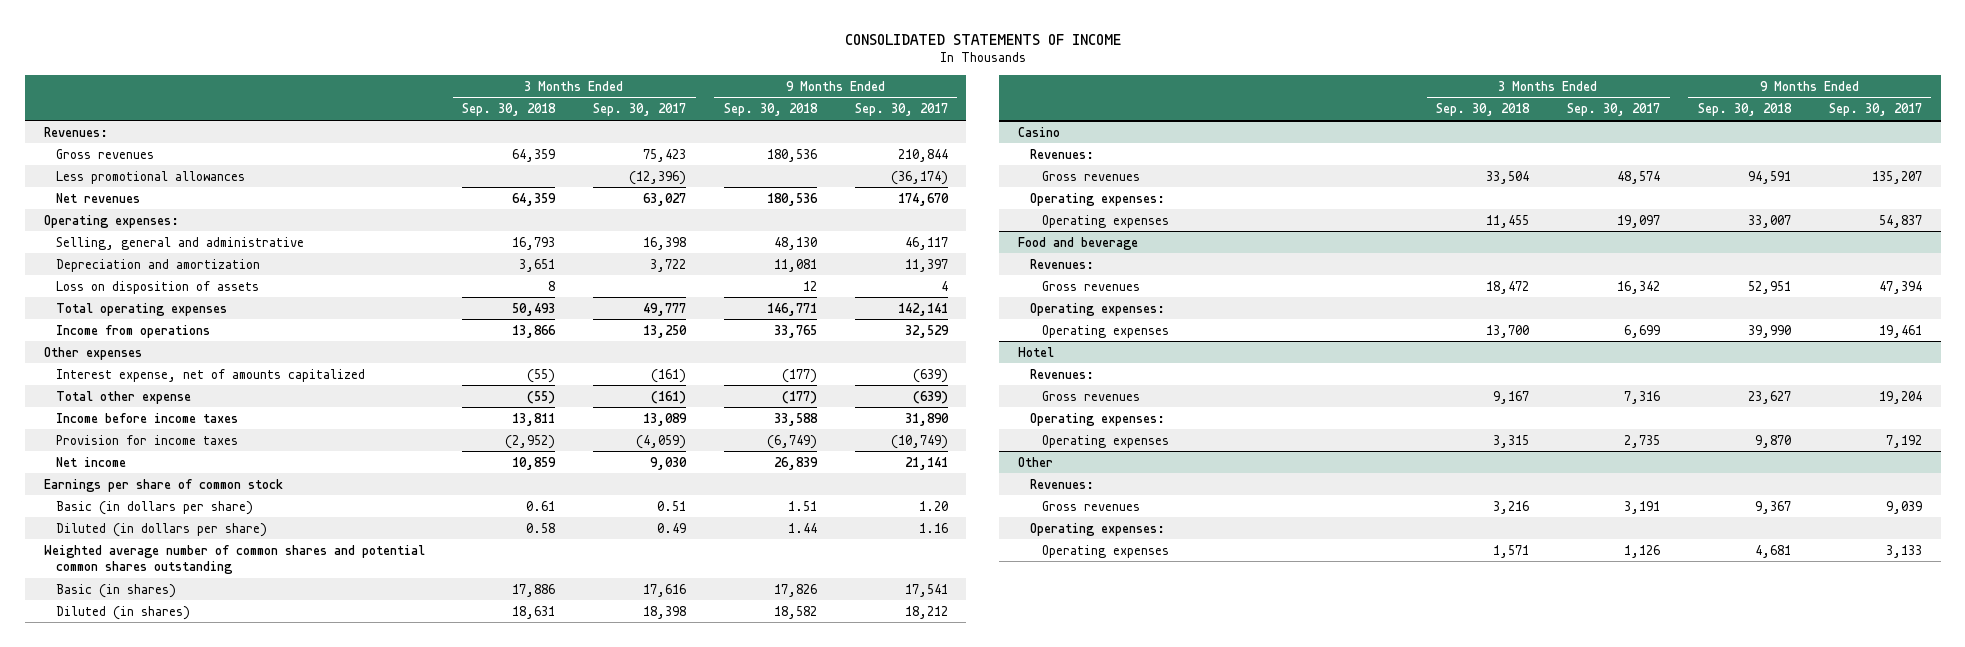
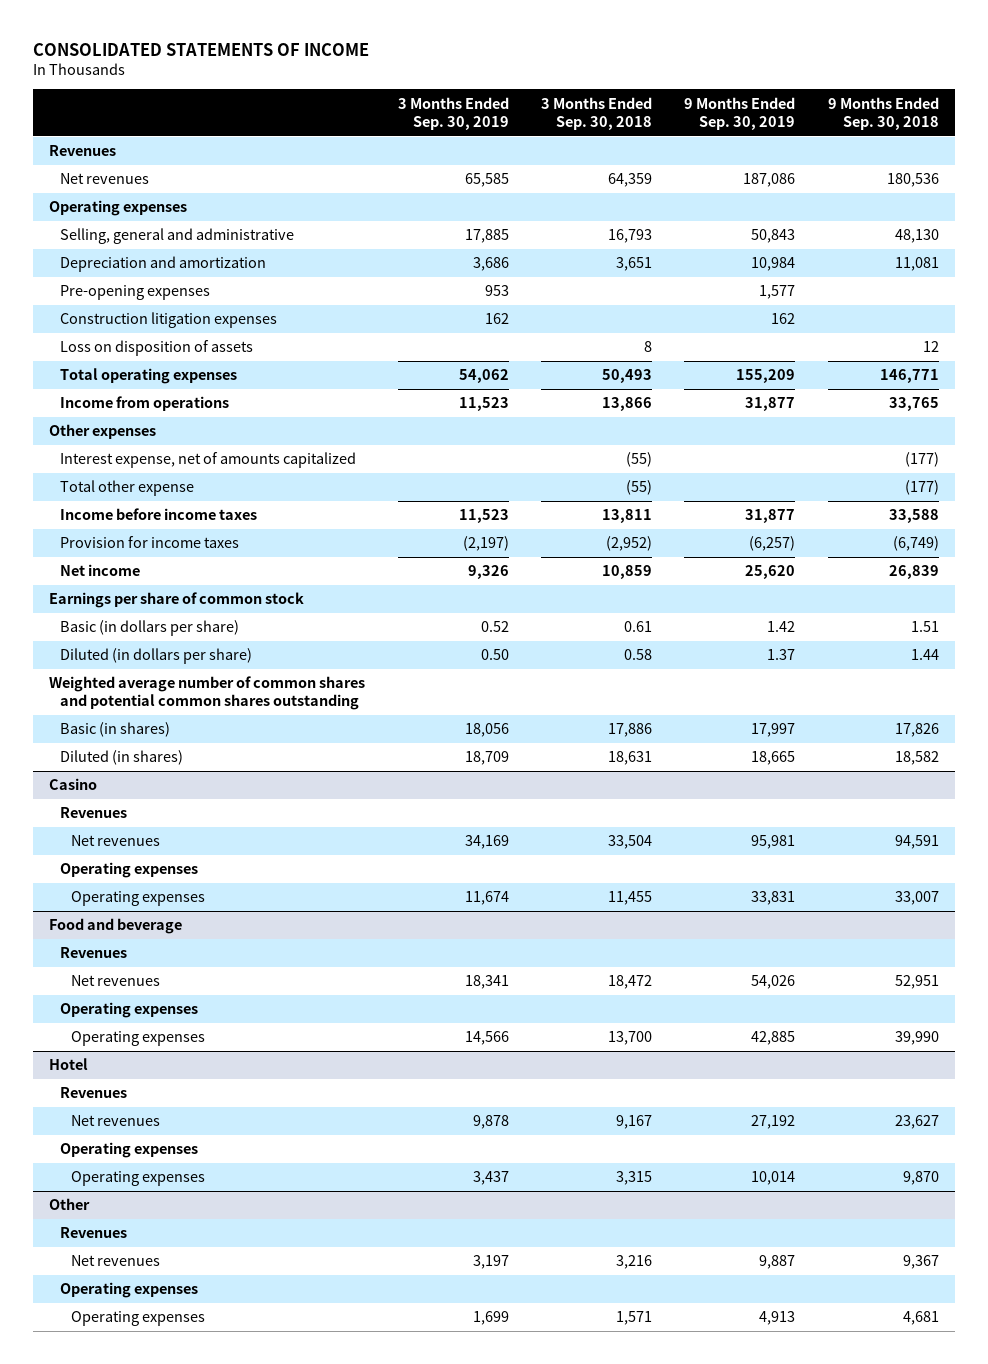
[593,103,687,117] Sep. 30, 2017 -> none
[854,103,948,117] Sep. 30, 2017 -> none
none -> [397,96,509,130] 3 Months Ended Sep. 30, 2019
none -> [684,96,796,130] 9 Months Ended Sep. 30, 2019
[55,148,154,159] Gross revenues -> none
[55,170,245,184] Less promotional allowances -> none
[43,126,108,137] Revenues: -> [49,145,117,157] Revenues
[43,214,179,228] Operating expenses: -> [49,200,188,217] Operating expenses
none -> [60,285,211,301] Pre-opening expenses
none -> [60,312,278,329] Construction litigation expenses
[1029,148,1094,159] Revenues: -> [60,807,128,819] Revenues
[1042,170,1141,181] Gross revenues -> [71,835,161,847] Net revenues
[1029,192,1165,206] Operating expenses: -> [60,862,199,879] Operating expenses
[1029,258,1094,269] Revenues: -> [60,947,128,959] Revenues
[1042,280,1141,291] Gross revenues -> [71,975,161,987] Net revenues
[1029,302,1165,316] Operating expenses: -> [60,1002,199,1019] Operating expenses
[1029,368,1094,379] Revenues: -> [60,1087,128,1099] Revenues
[1042,390,1141,401] Gross revenues -> [71,1115,161,1127] Net revenues
[1029,412,1165,426] Operating expenses: -> [60,1142,199,1159] Operating expenses
[1029,478,1094,489] Revenues: -> [60,1227,128,1239] Revenues
[1042,500,1141,511] Gross revenues -> [71,1255,161,1267] Net revenues
[1029,522,1165,536] Operating expenses: -> [60,1282,199,1299] Operating expenses

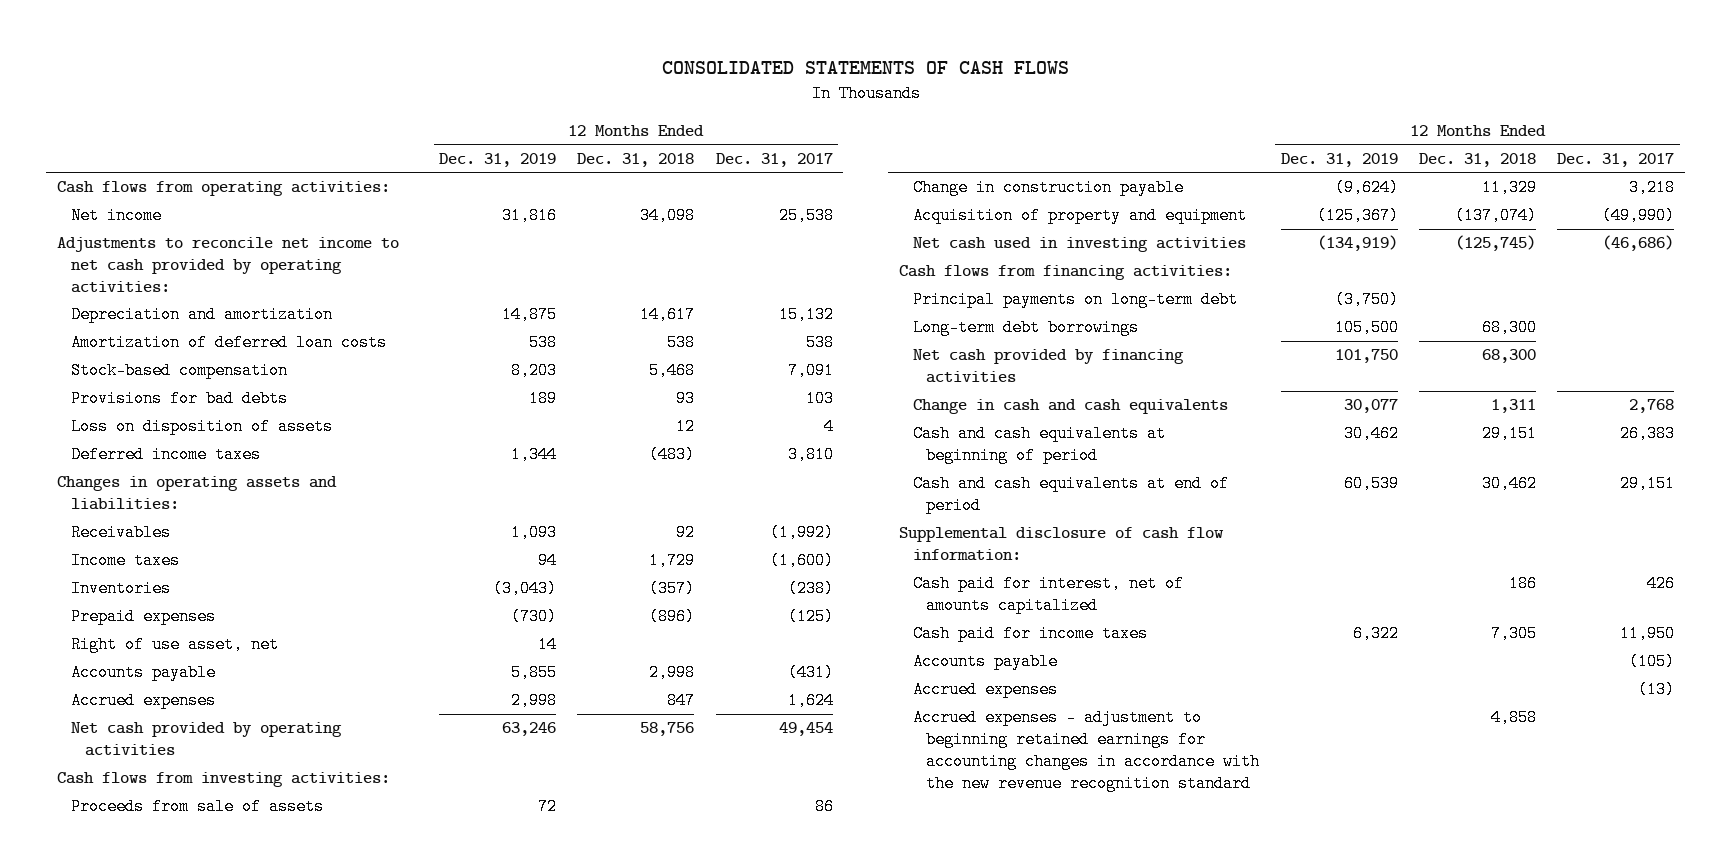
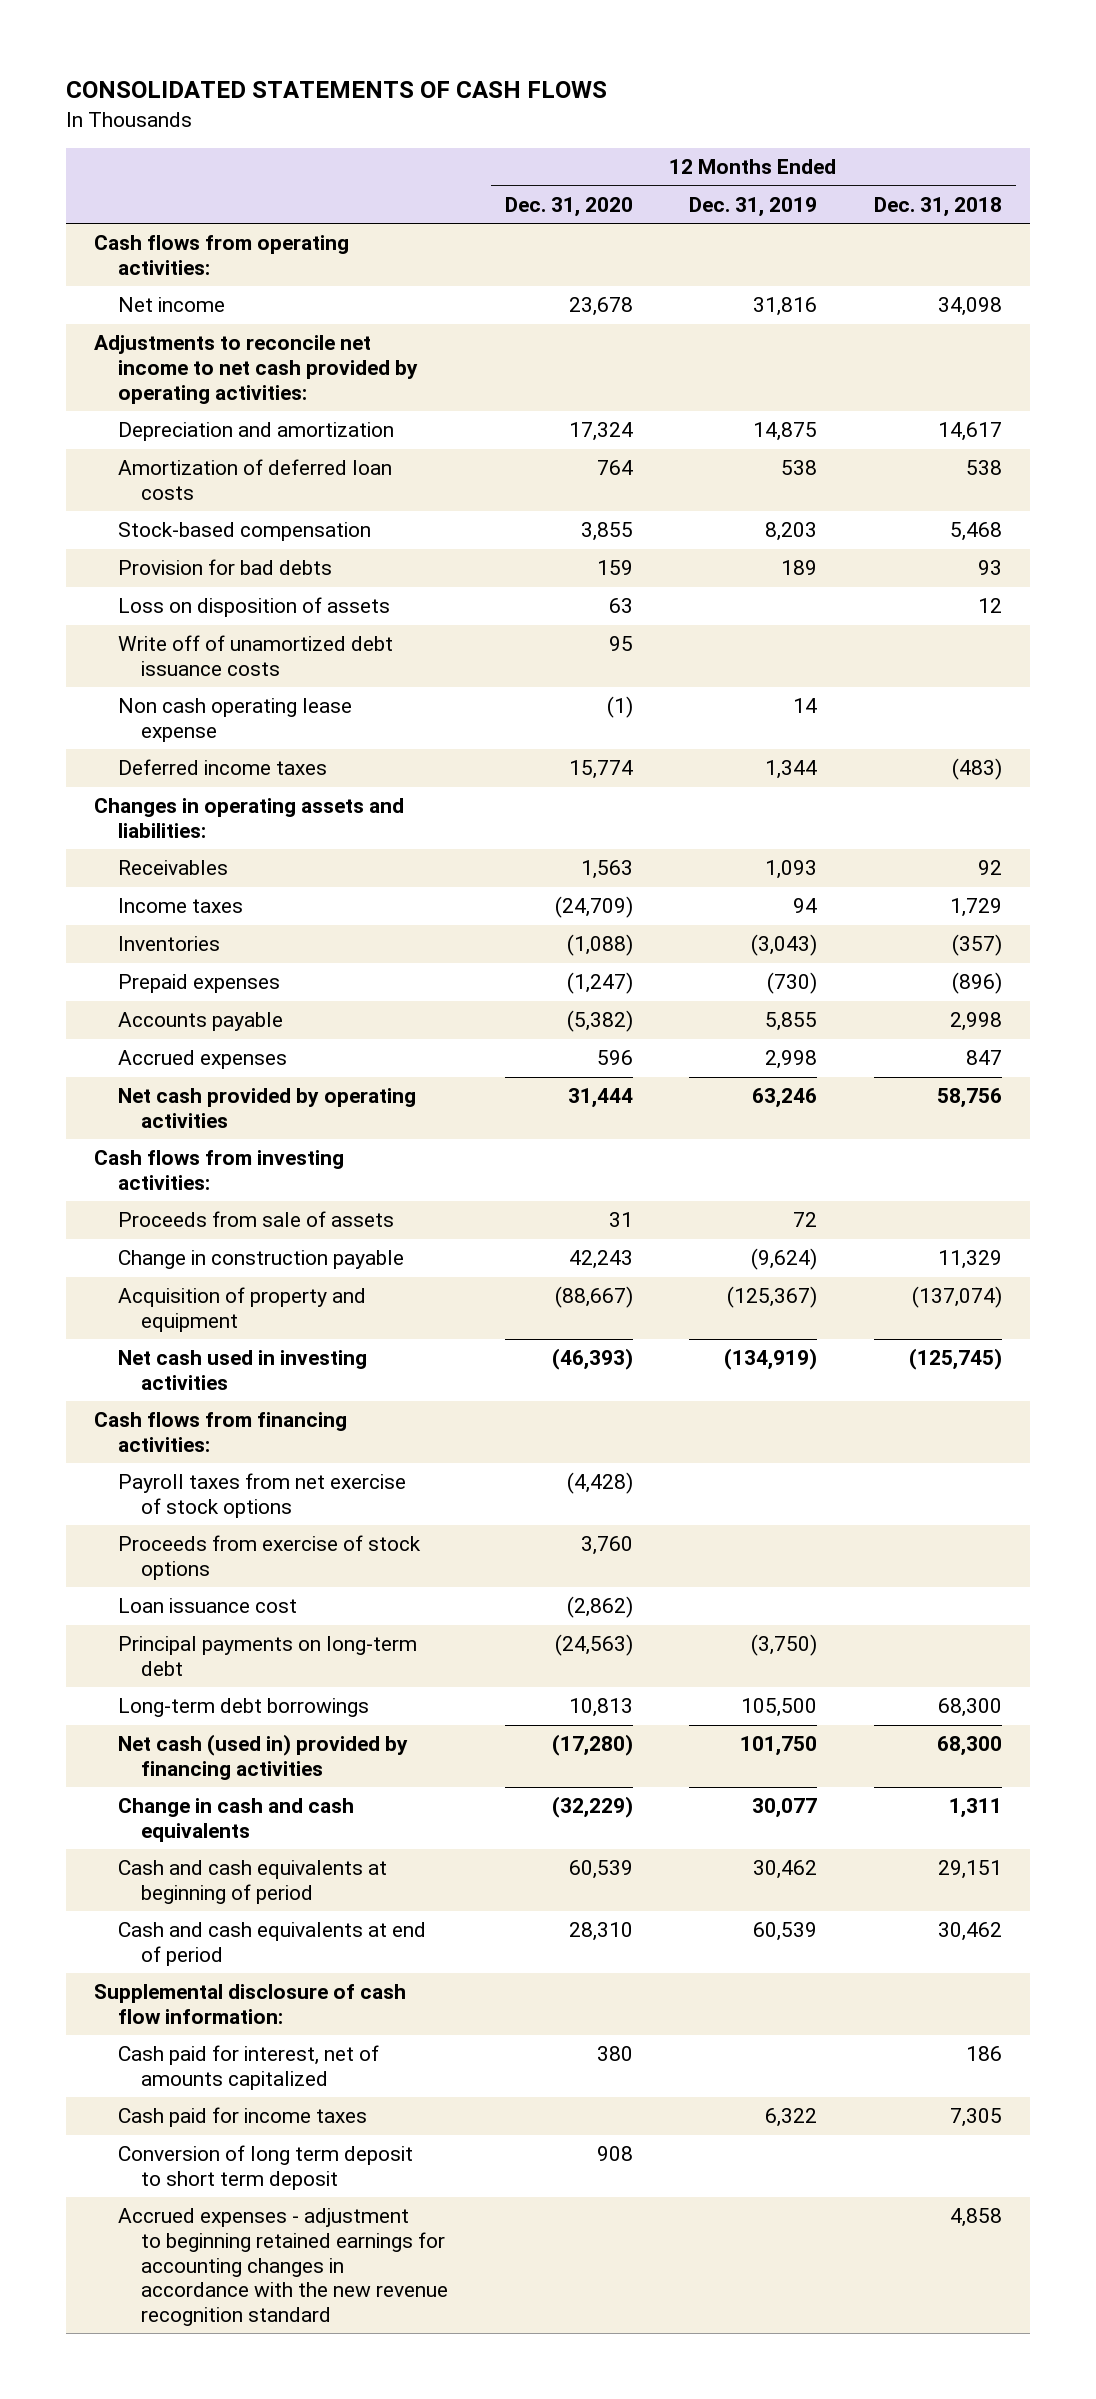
[715,152,833,167] Dec. 31, 2017 -> none
none -> [504,196,633,217] Dec. 31, 2020
[70,390,288,408] Provisions for bad debts -> [117,559,332,576] Provision for bad debts
none -> [117,635,393,676] Write off of unamortized debt issuance costs
none -> [117,698,352,742] Non cash operating lease expense
[70,636,279,654] Right of use asset, net -> none
none -> [117,1473,406,1518] Payroll taxes from net exercise of stock options
none -> [117,1535,421,1580] Proceeds from exercise of stock options
none -> [117,1598,297,1614] Loan issuance cost
[912,349,1184,384] Net cash provided by financing activities -> [117,1734,408,1780] Net cash (used in) provided by financing activities
[912,653,1058,671] Accounts payable -> none
[912,681,1058,699] Accrued expenses -> none
none -> [117,2145,413,2190] Conversion of long term deposit to short term deposit

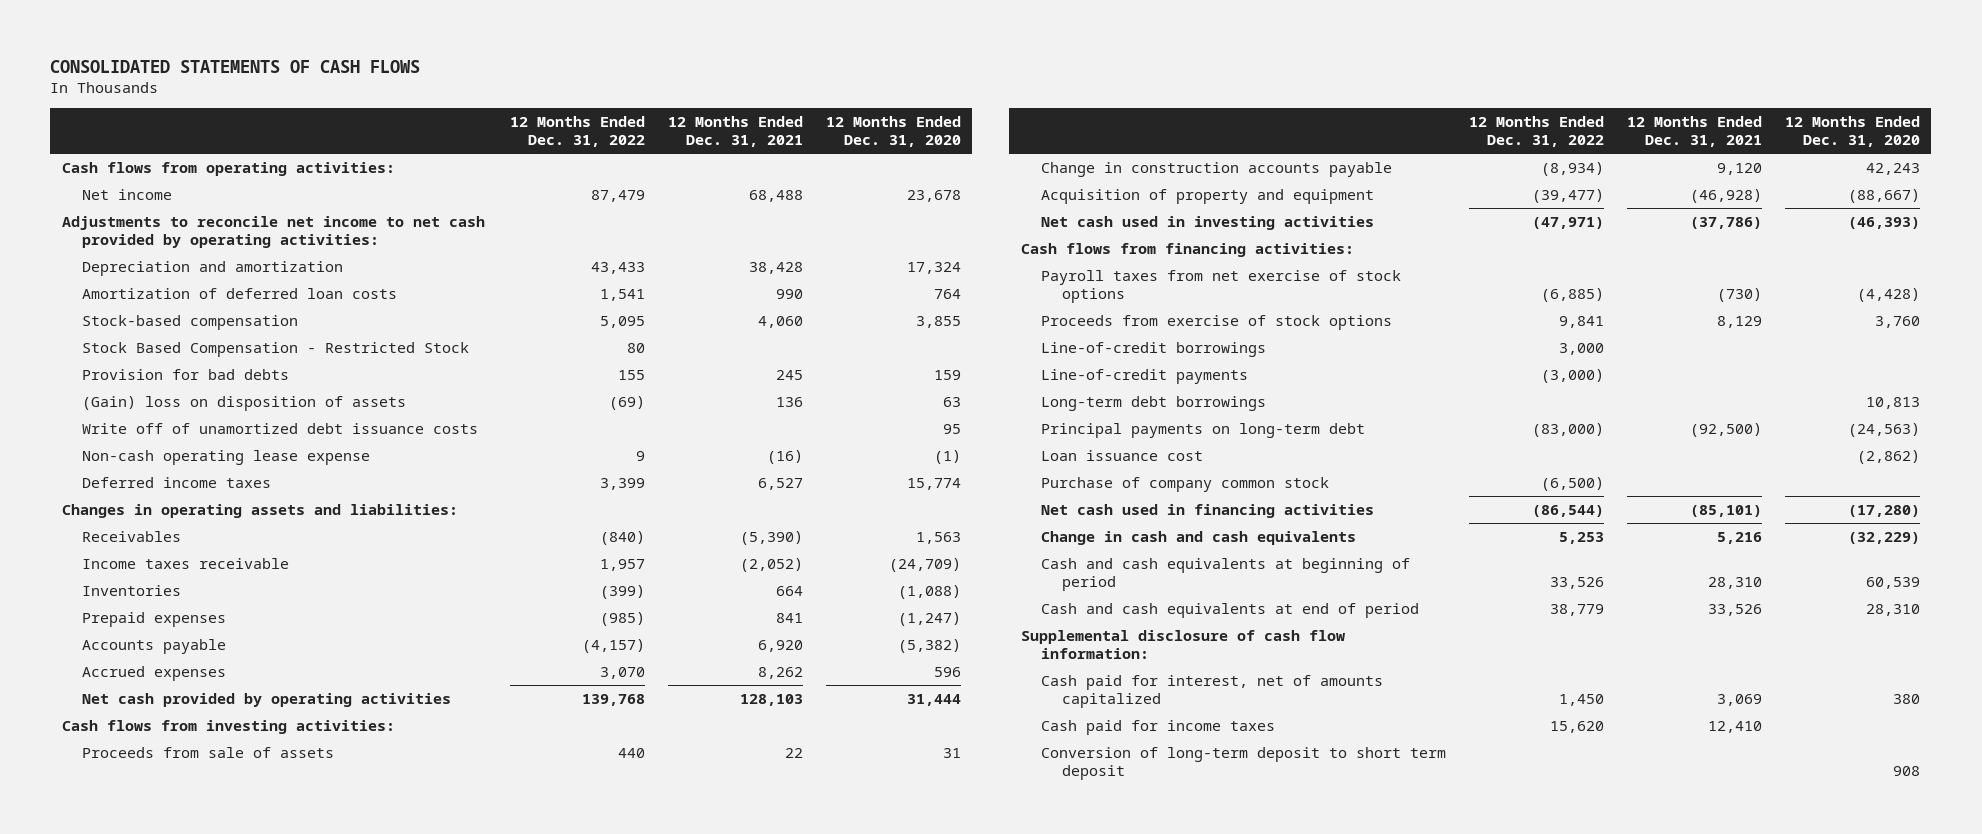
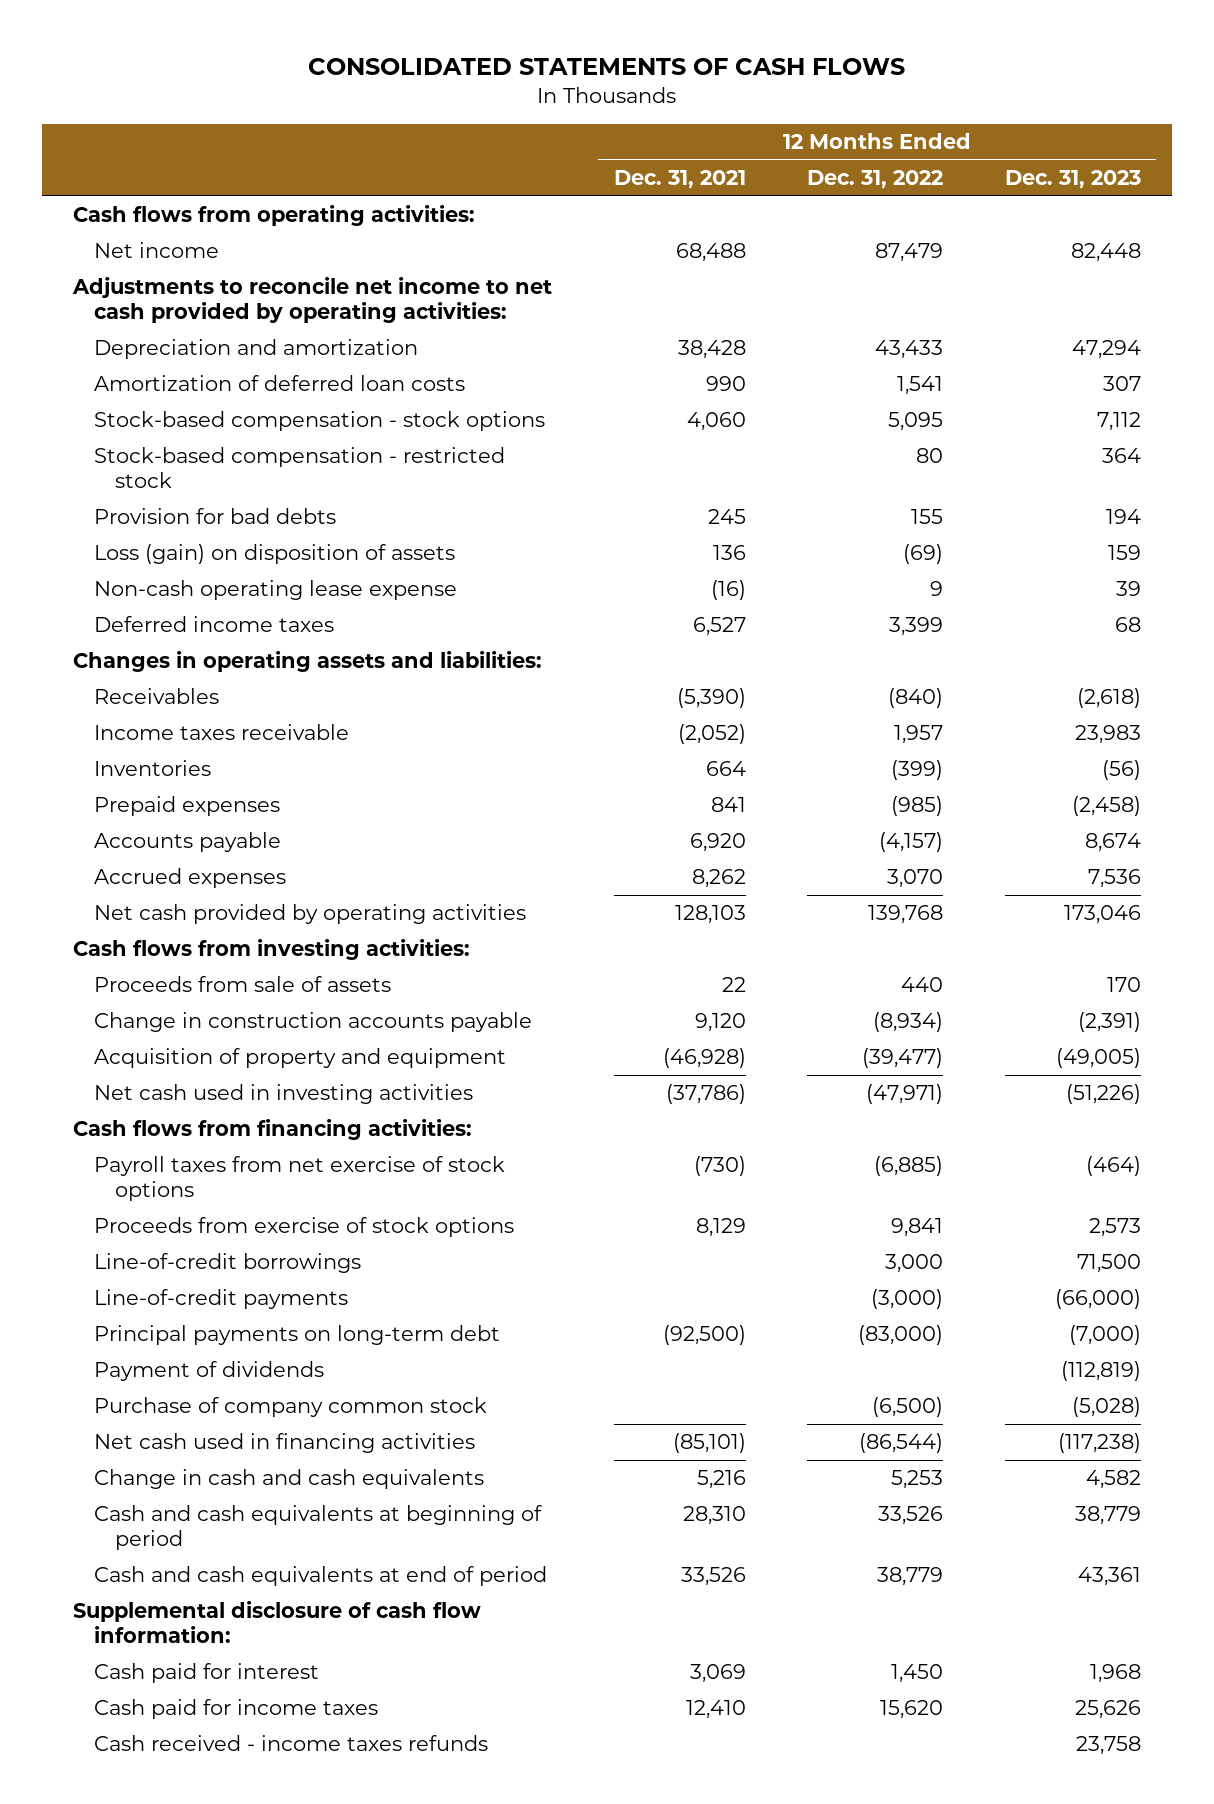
[825,116,961,147] 12 Months Ended Dec. 31, 2020 -> none
none -> [1005,170,1142,190] Dec. 31, 2023
[82,315,299,331] Stock-based compensation -> [94,411,546,432] Stock-based compensation - stock options
[82,342,470,358] Stock Based Compensation - Restricted Stock -> [94,447,506,489] Stock-based compensation - restricted stock
[82,423,479,435] Write off of unamortized debt issuance costs -> none
[82,396,407,412] (Gain) loss on disposition of assets -> [94,544,456,565] Loss (gain) on disposition of assets
[1041,396,1267,412] Long-term debt borrowings -> none
[1041,450,1204,462] Loan issuance cost -> none
none -> [94,1361,325,1382] Payment of dividends
[1041,675,1384,708] Cash paid for interest, net of amounts capitalized -> [94,1663,320,1684] Cash paid for interest
[1041,747,1447,780] Conversion of long-term deposit to short term deposit -> none
none -> [94,1735,489,1752] Cash received - income taxes refunds

